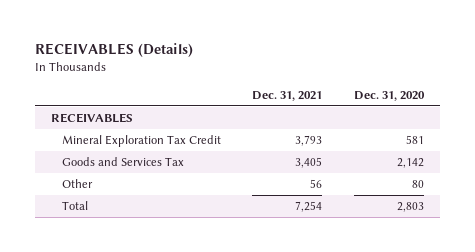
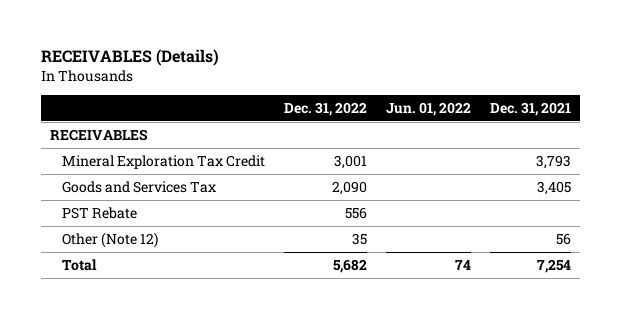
[353,90,425,101] Dec. 31, 2020 -> none
none -> [284,102,368,117] Dec. 31, 2022
none -> [386,102,472,117] Jun. 01, 2022
none -> [62,206,138,219] PST Rebate
[61,178,93,188] Other -> [62,231,159,248] Other (Note 12)

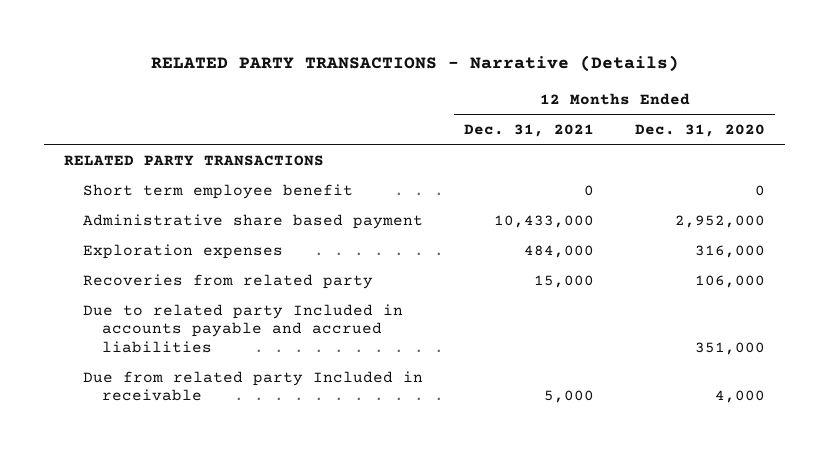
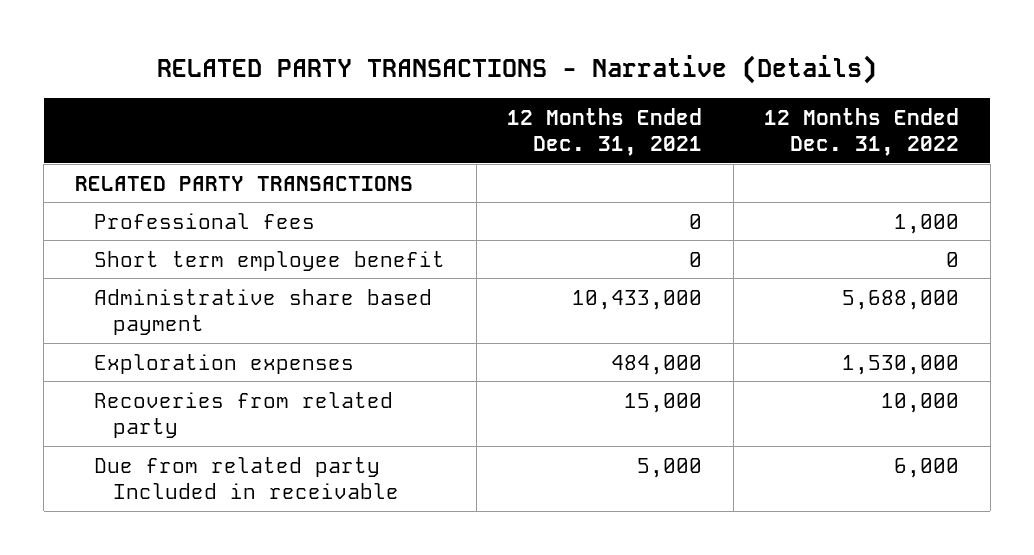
[634,123,765,137] Dec. 31, 2020 -> none
none -> [764,107,960,157] 12 Months Ended Dec. 31, 2022
none -> [94,212,316,229] Professional fees
[83,303,404,353] Due to related party Included in accounts payable and accrued liabilities -> none

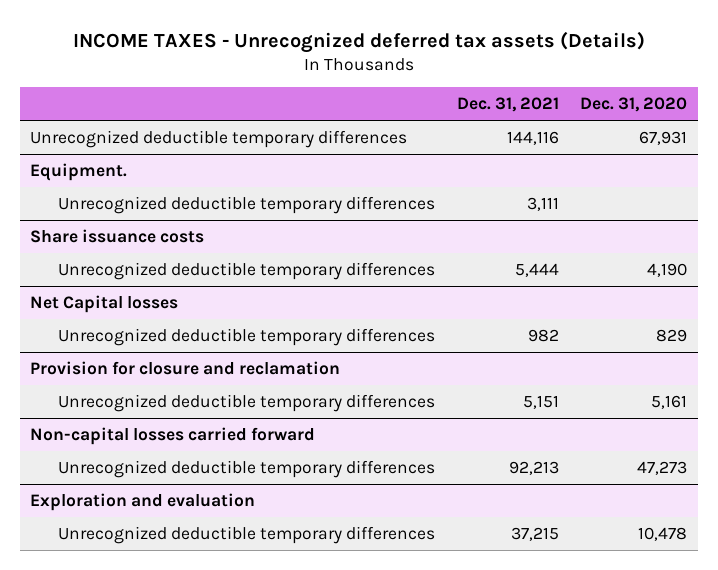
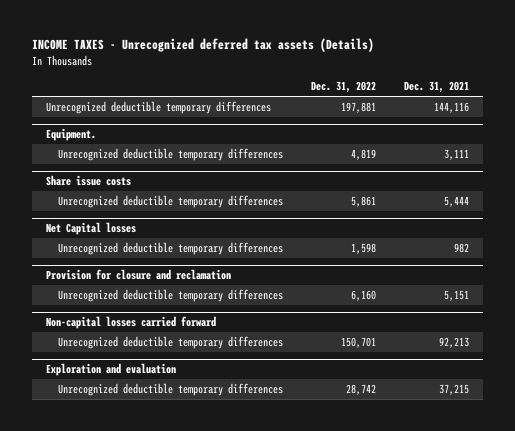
[580,97,688,113] Dec. 31, 2020 -> none
none -> [310,81,376,94] Dec. 31, 2022
[30,228,205,243] Share issuance costs -> [45,174,131,186] Share issue costs

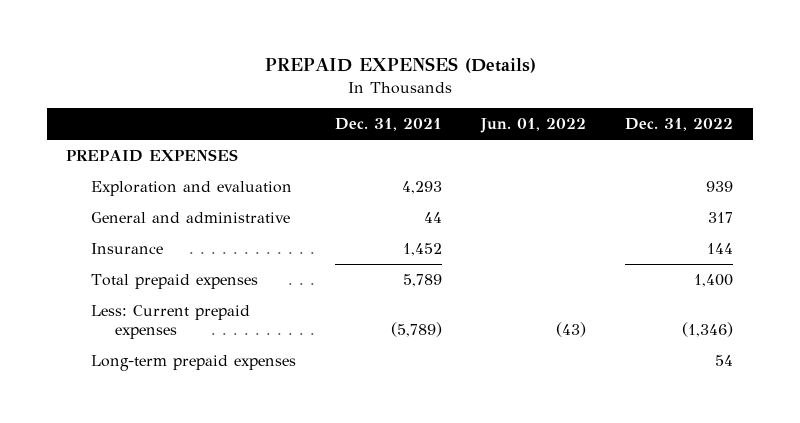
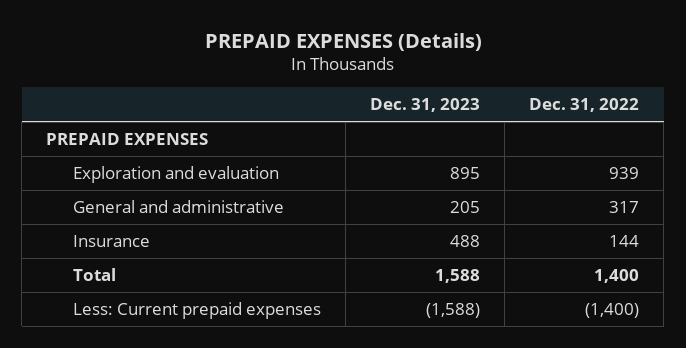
[334,118,442,132] Dec. 31, 2021 -> none
[480,118,587,134] Jun. 01, 2022 -> none
none -> [369,98,480,113] Dec. 31, 2023
[90,354,296,371] Long-term prepaid expenses -> none
[90,273,258,289] Total prepaid expenses -> [72,267,116,281] Total
[682,321,734,337] (1,346) -> [585,302,640,318] (1,400)

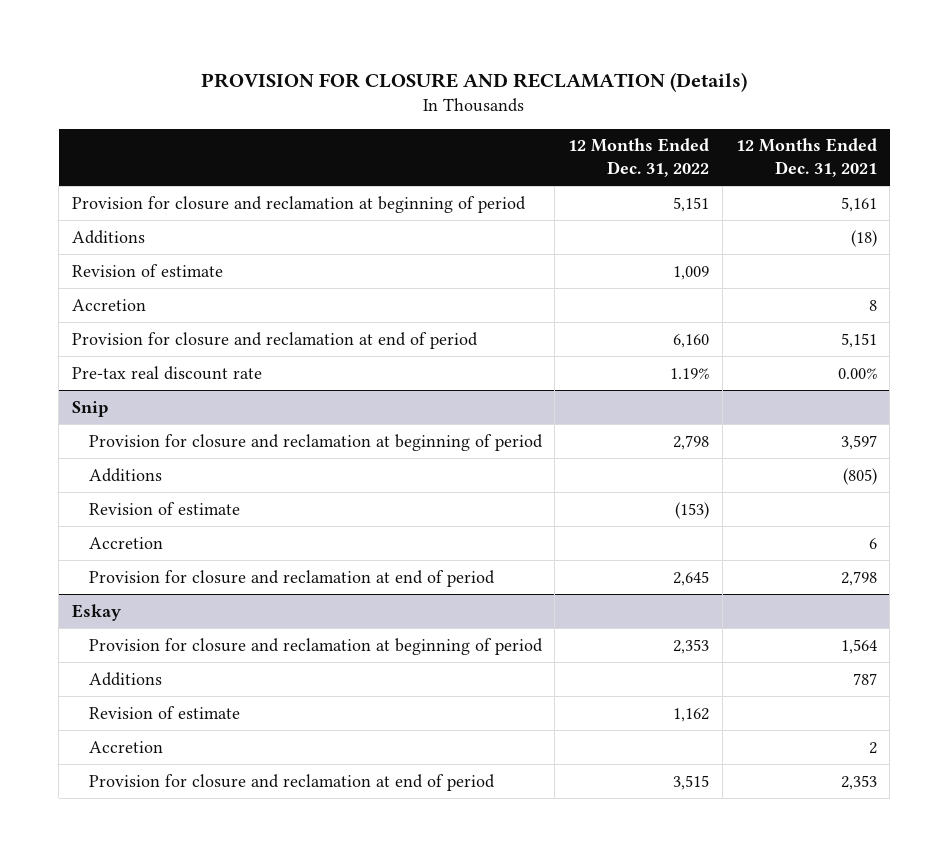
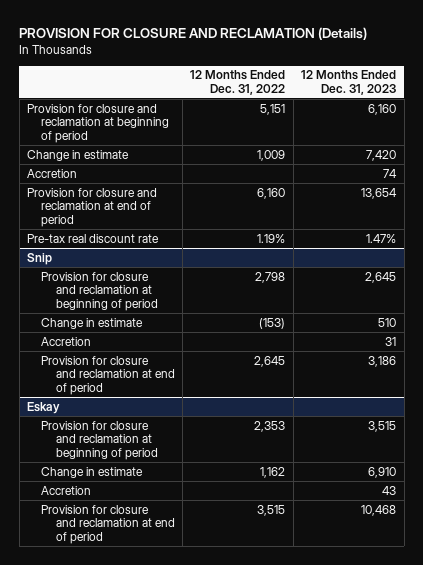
[735,138,877,178] 12 Months Ended Dec. 31, 2021 -> none
none -> [301,70,397,95] 12 Months Ended Dec. 31, 2023
[72,229,146,244] Additions -> none
[72,263,224,277] Revision of estimate -> [27,149,130,161] Change in estimate
[88,467,162,482] Additions -> none
[88,501,240,515] Revision of estimate -> [41,317,144,329] Change in estimate
[88,671,162,686] Additions -> none
[88,705,240,719] Revision of estimate -> [41,466,144,478] Change in estimate

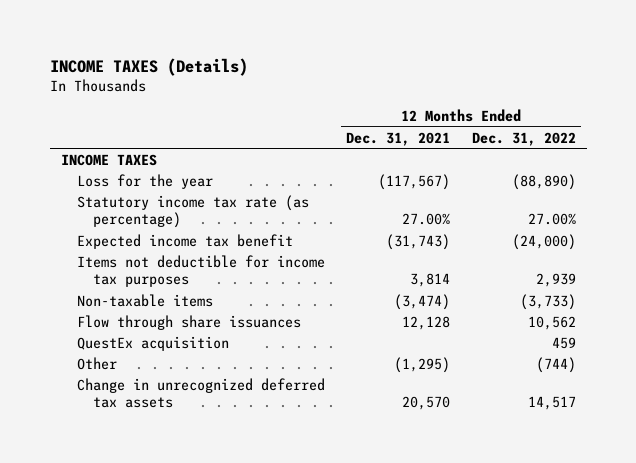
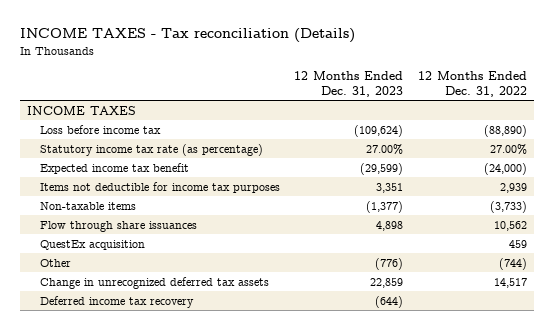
[49,58,248,77] INCOME TAXES (Details) -> [19,28,355,44] INCOME TAXES - Tax reconciliation (Details)
[346,131,451,146] Dec. 31, 2021 -> none
none -> [294,71,404,98] 12 Months Ended Dec. 31, 2023
[76,173,213,189] Loss for the year -> [40,124,162,134] Loss before income tax
none -> [40,295,195,308] Deferred income tax recovery

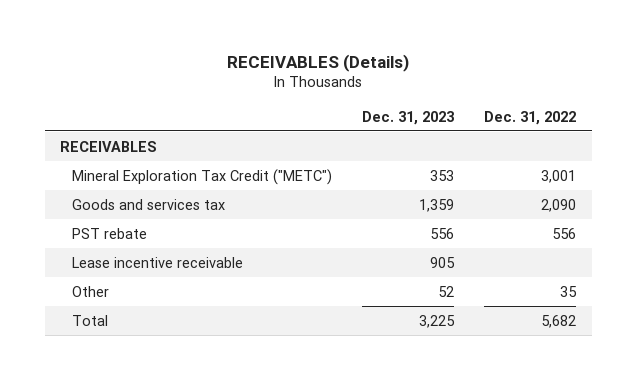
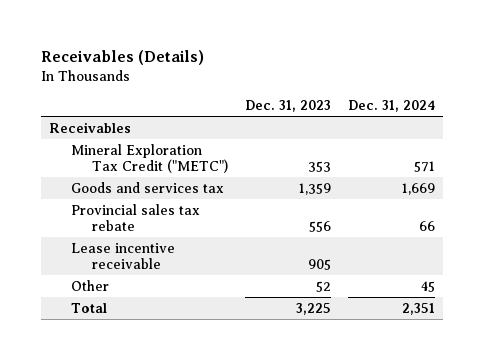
[227,53,410,72] RECEIVABLES (Details) -> [40,50,204,66] Receivables (Details)
[484,110,577,125] Dec. 31, 2022 -> none
none -> [347,100,435,113] Dec. 31, 2024
[59,140,157,152] RECEIVABLES -> [49,121,132,133] Receivables
[71,227,147,239] PST rebate -> [70,203,200,232] Provincial sales tax rebate

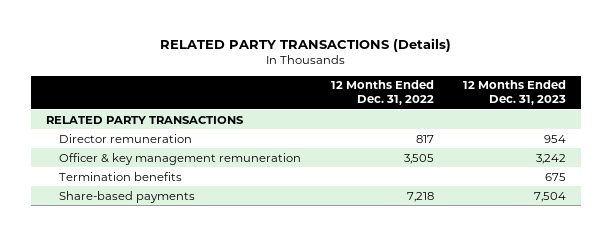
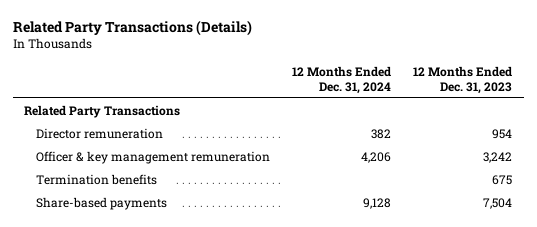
[160,37,452,52] RELATED PARTY TRANSACTIONS (Details) -> [13,19,253,36] Related Party Transactions (Details)
[330,80,434,106] 12 Months Ended Dec. 31, 2022 -> none
none -> [291,66,391,94] 12 Months Ended Dec. 31, 2024
[45,115,244,124] RELATED PARTY TRANSACTIONS -> [24,104,181,118] Related Party Transactions

